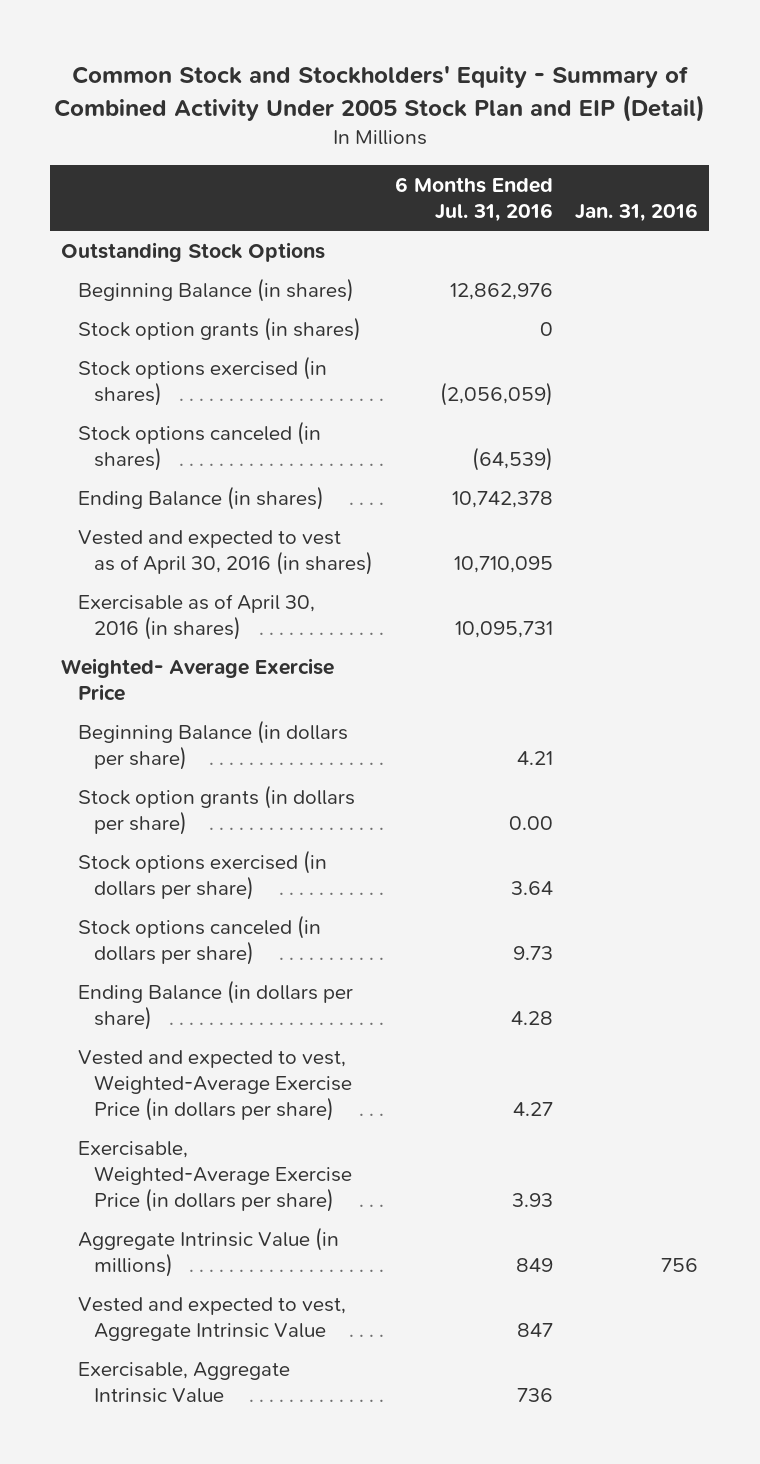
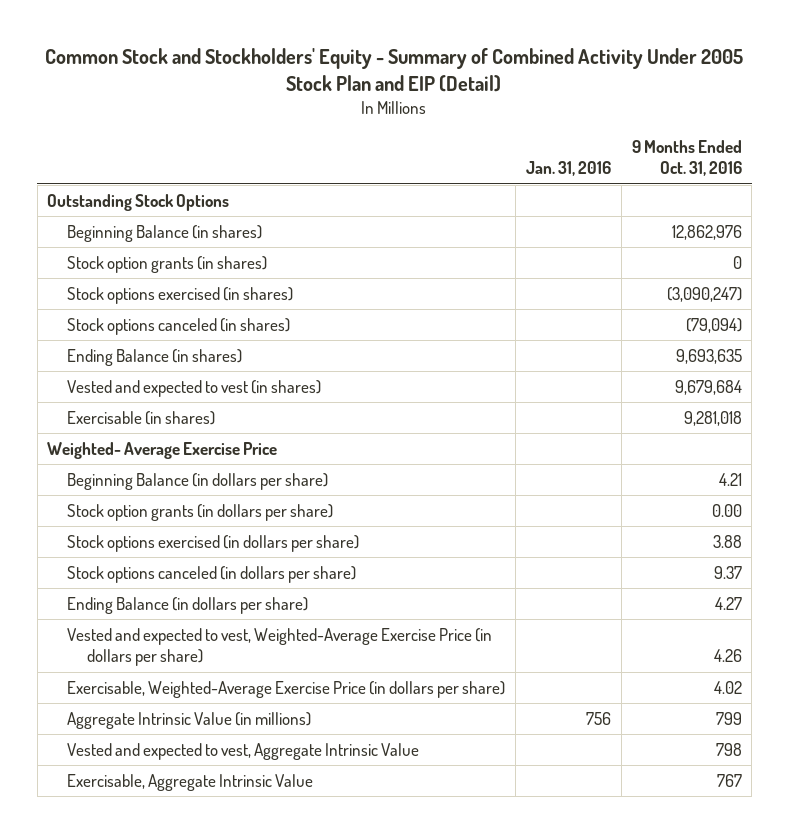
[395,176,554,222] 6 Months Ended Jul. 31, 2016 -> none
none -> [631,139,742,177] 9 Months Ended Oct. 31, 2016
[77,529,374,575] Vested and expected to vest as of April 30, 2016 (in shares) -> [67,379,322,397] Vested and expected to vest (in shares)
[77,593,315,640] Exercisable as of April 30, 2016 (in shares) -> [67,410,216,425] Exercisable (in shares)

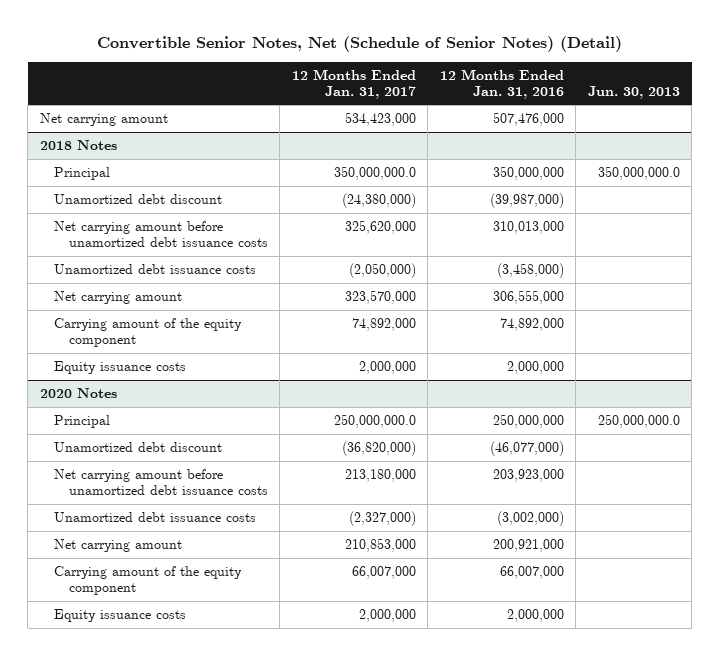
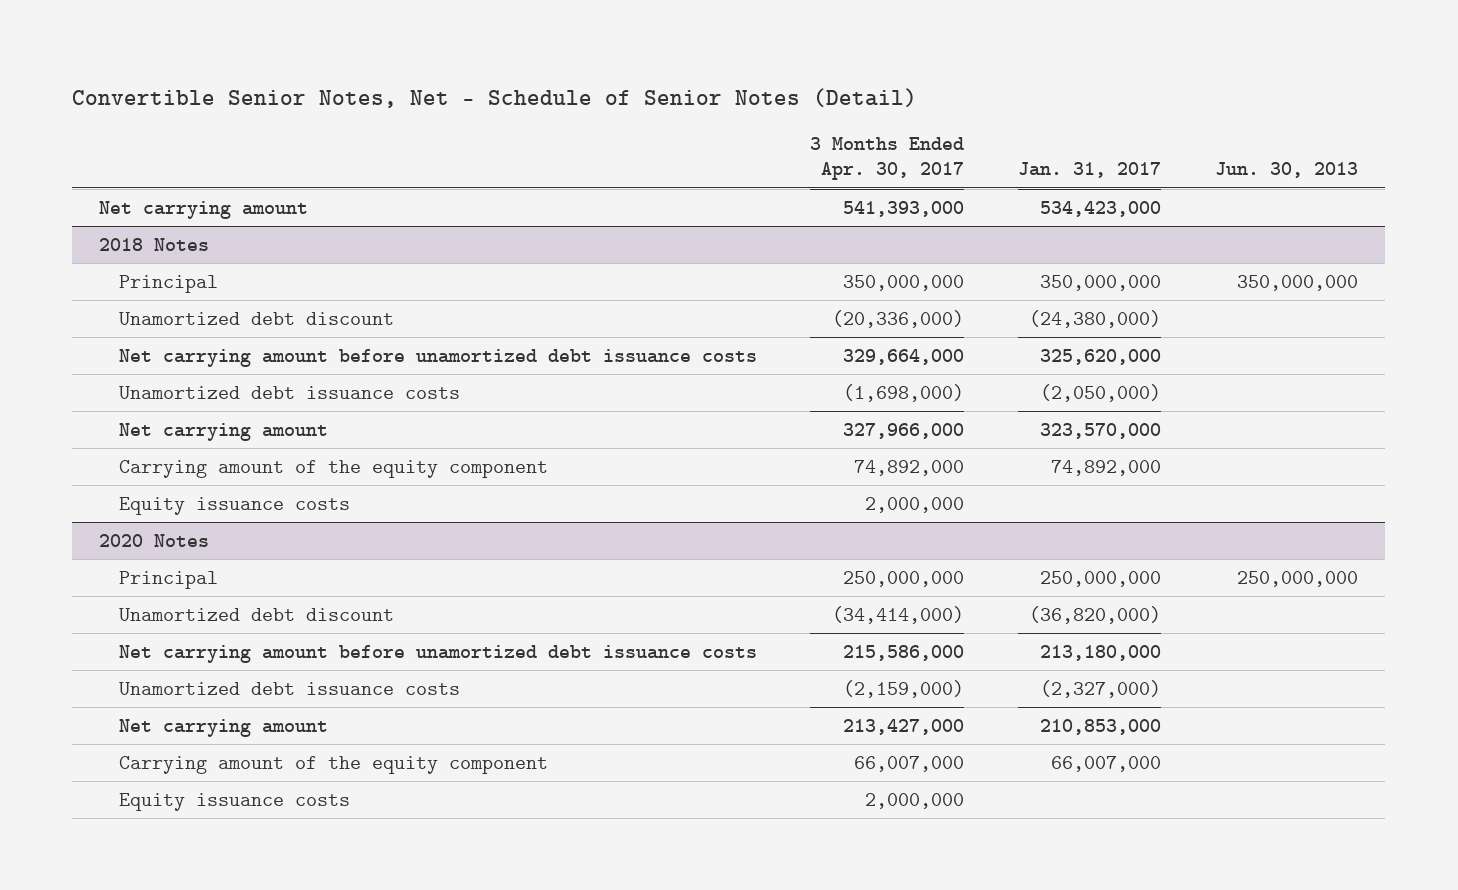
[96,36,622,53] Convertible Senior Notes, Net (Schedule of Senior Notes) (Detail) -> [72,87,918,108] Convertible Senior Notes, Net - Schedule of Senior Notes (Detail)
[291,68,416,99] 12 Months Ended Jan. 31, 2017 -> none
[439,68,564,99] 12 Months Ended Jan. 31, 2016 -> none
none -> [810,137,965,181] 3 Months Ended Apr. 30, 2017
none -> [1018,162,1162,179] Jan. 31, 2017
[597,165,680,180] 350,000,000.0 -> [1237,274,1359,291] 350,000,000
[597,413,680,428] 250,000,000.0 -> [1237,570,1359,587] 250,000,000

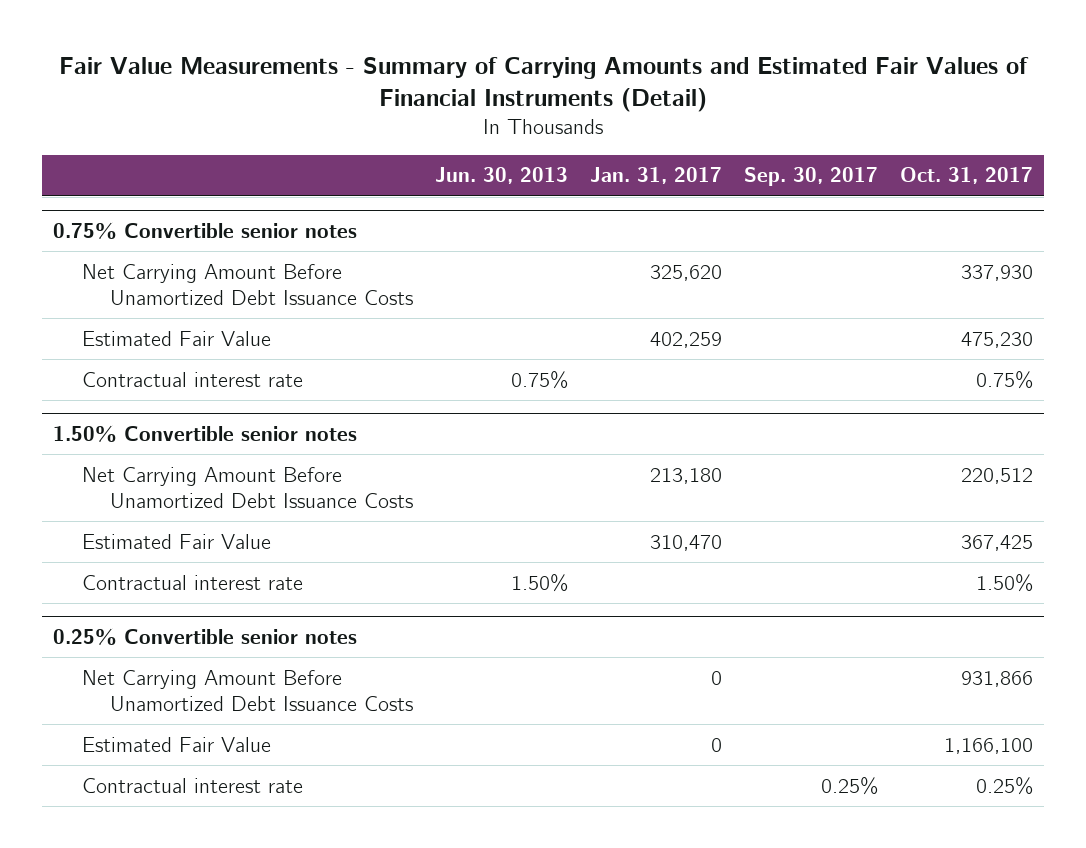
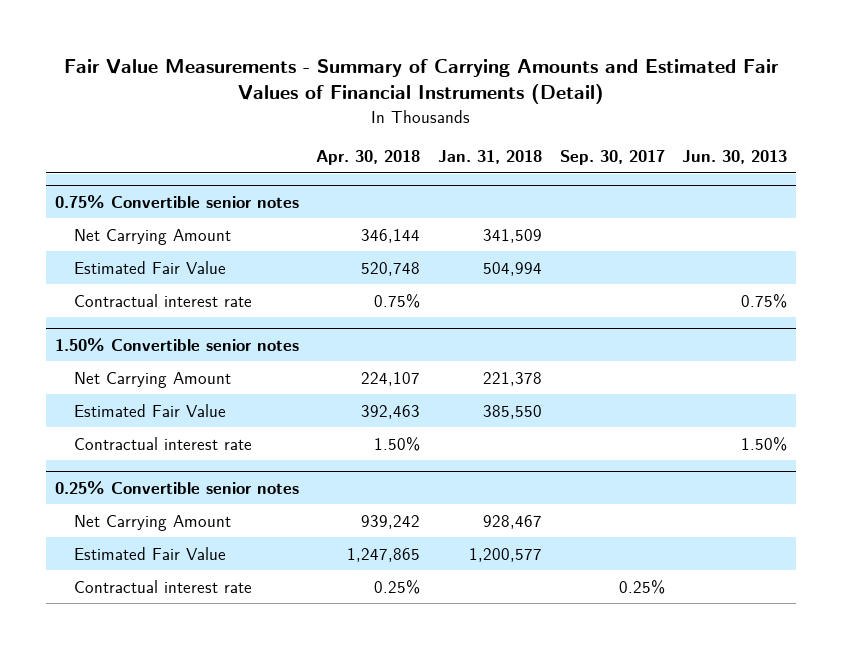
[590,167,723,185] Jan. 31, 2017 -> none
[900,167,1034,185] Oct. 31, 2017 -> none
none -> [316,150,421,166] Apr. 30, 2018
none -> [437,150,542,165] Jan. 31, 2018
[81,263,414,305] Net Carrying Amount Before Unamortized Debt Issuance Costs -> [73,228,231,245] Net Carrying Amount
[81,466,414,508] Net Carrying Amount Before Unamortized Debt Issuance Costs -> [73,371,231,388] Net Carrying Amount
[81,669,414,711] Net Carrying Amount Before Unamortized Debt Issuance Costs -> [73,514,231,531] Net Carrying Amount

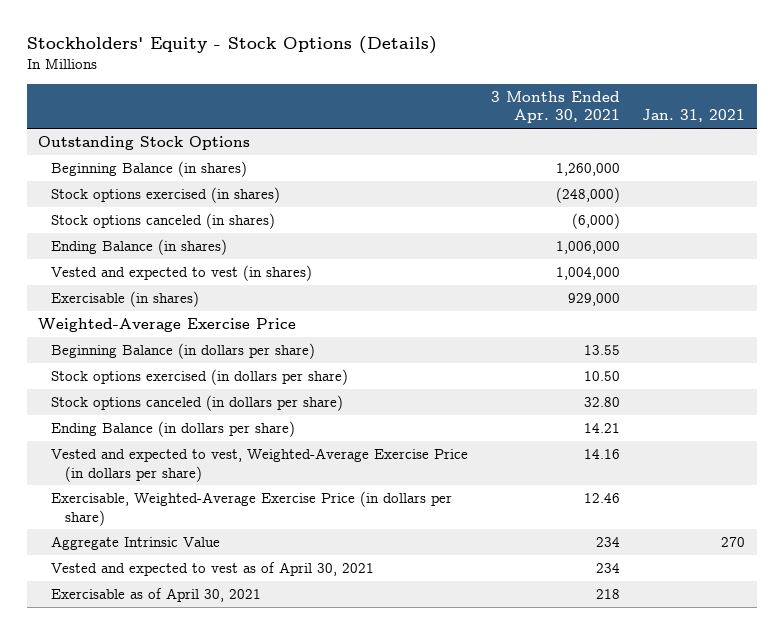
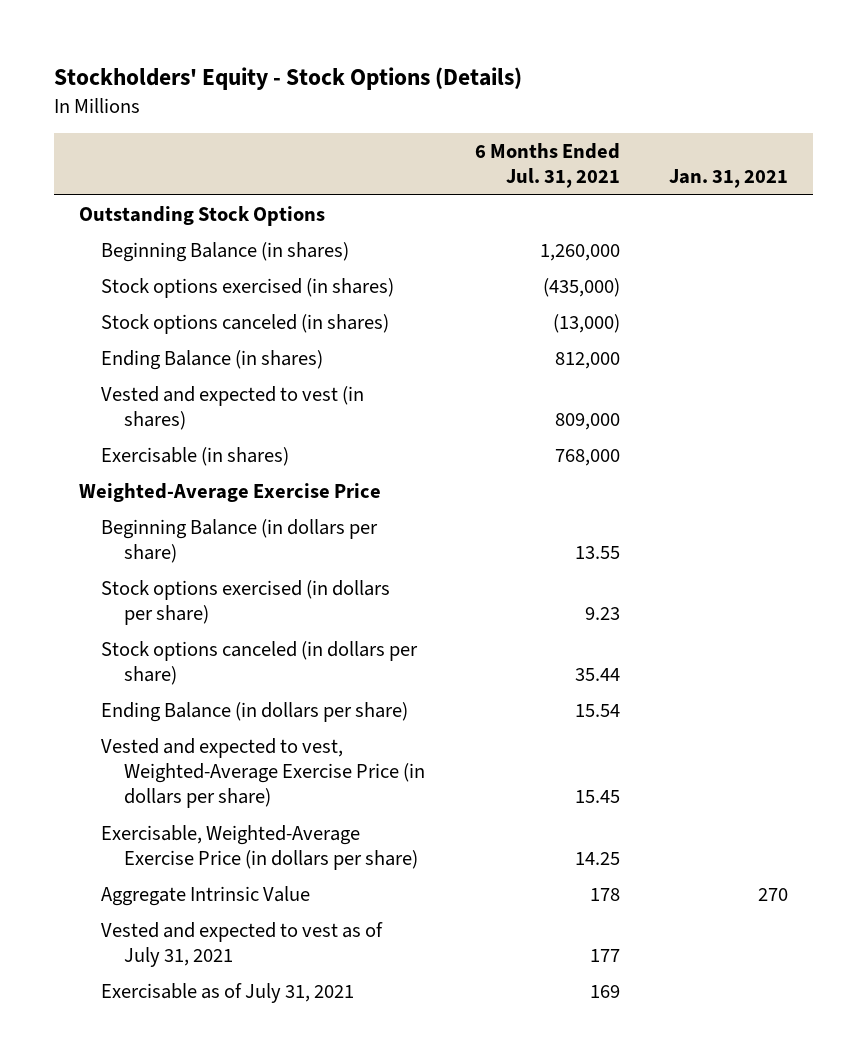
[490,90,620,124] 3 Months Ended Apr. 30, 2021 -> none
none -> [474,143,620,189] 6 Months Ended Jul. 31, 2021
[51,562,375,577] Vested and expected to vest as of April 30, 2021 -> [101,921,384,967] Vested and expected to vest as of July 31, 2021
[51,588,262,603] Exercisable as of April 30, 2021 -> [101,982,355,1003] Exercisable as of July 31, 2021

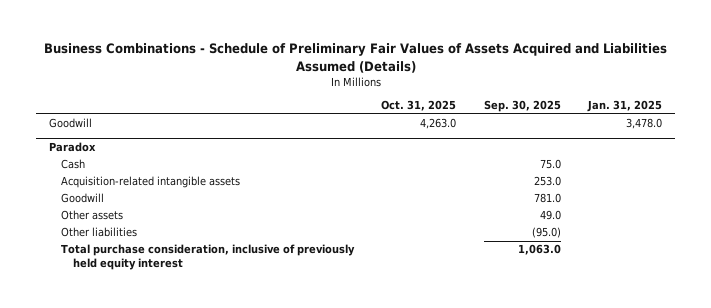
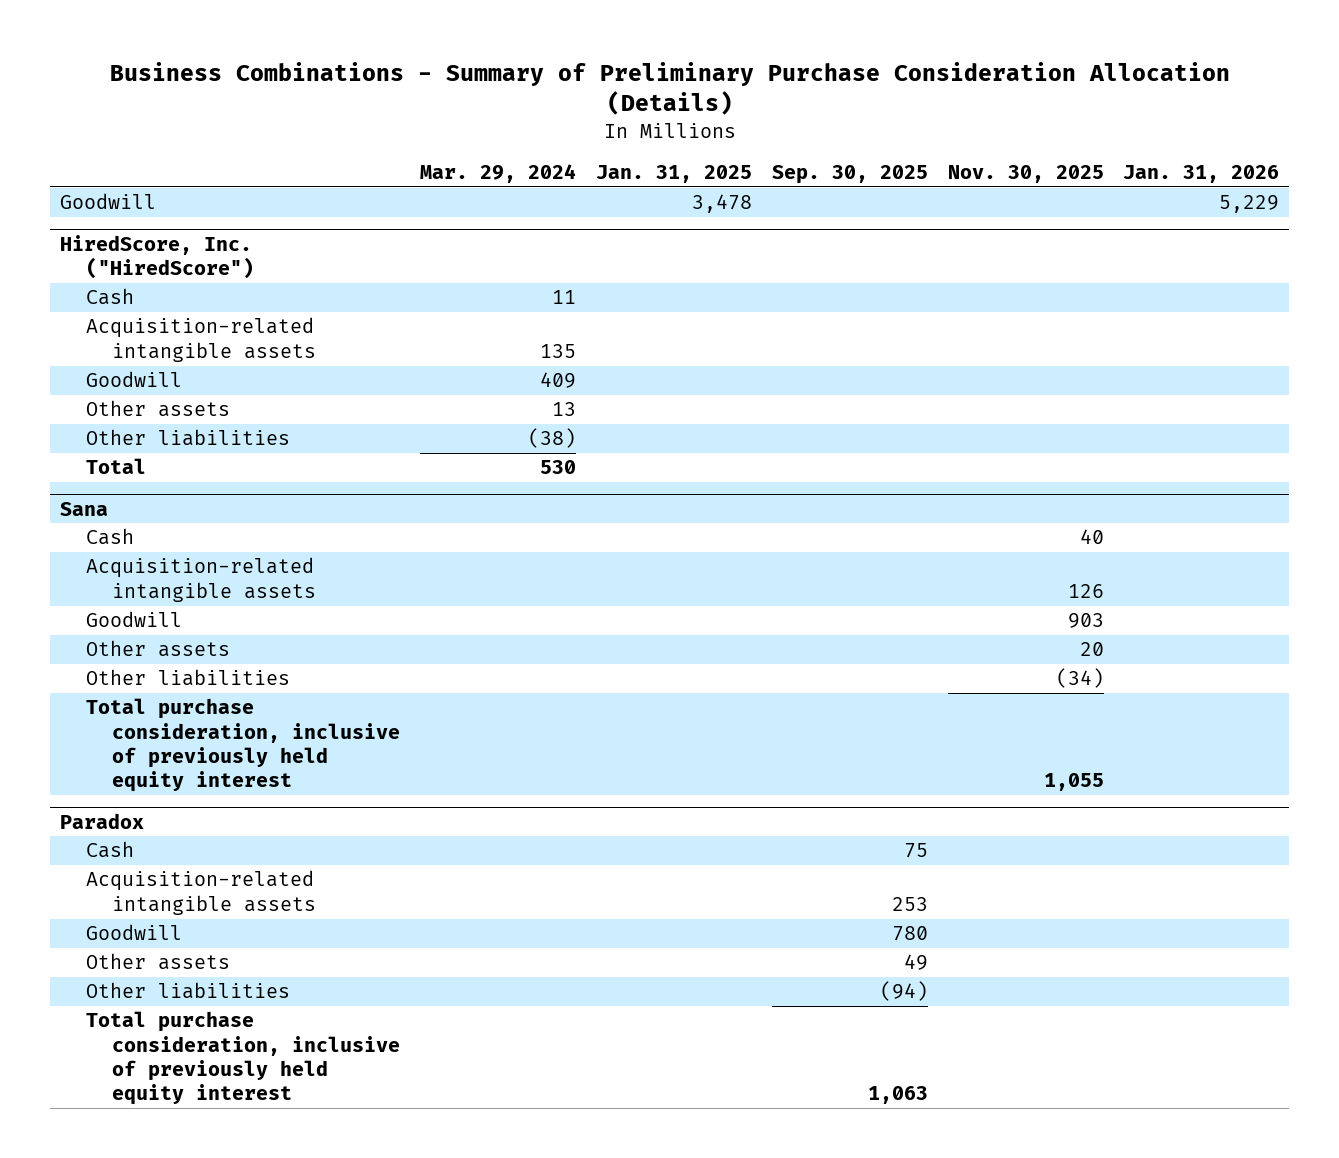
[43,43,667,73] Business Combinations - Schedule of Preliminary Fair Values of Assets Acquired and Liabilities Assumed (Details) -> [109,61,1230,116] Business Combinations - Summary of Preliminary Purchase Consideration Allocation (Details)
[381,100,457,112] Oct. 31, 2025 -> none
none -> [420,163,577,183] Mar. 29, 2024
none -> [947,164,1104,183] Nov. 30, 2025
none -> [1123,164,1280,183] Jan. 31, 2026
[625,118,662,130] 3,478.0 -> [691,194,752,214] 3,478
none -> [59,234,255,279] HiredScore, Inc. ("HiredScore")
none -> [86,288,135,306] Cash
none -> [86,317,317,362] Acquisition-related intangible assets
none -> [86,371,183,388] Goodwill
none -> [86,400,231,418] Other assets
none -> [86,429,291,447] Other liabilities
none -> [86,458,147,475] Total
none -> [59,501,108,516] Sana
none -> [86,528,135,546] Cash
none -> [86,557,317,602] Acquisition-related intangible assets
none -> [86,611,183,628] Goodwill
none -> [86,640,231,658] Other assets
none -> [86,669,291,687] Other liabilities
none -> [86,698,401,793] Total purchase consideration, inclusive of previously held equity interest
[539,159,561,170] 75.0 -> [903,843,928,859] 75
[533,176,561,187] 253.0 -> [891,896,928,911] 253
[533,193,561,204] 781.0 -> [891,926,928,942] 780
[539,210,561,221] 49.0 -> [903,954,928,971] 49
[531,227,561,239] (95.0) -> [879,981,928,1002] (94)
[517,244,561,256] 1,063.0 -> [867,1086,928,1105] 1,063

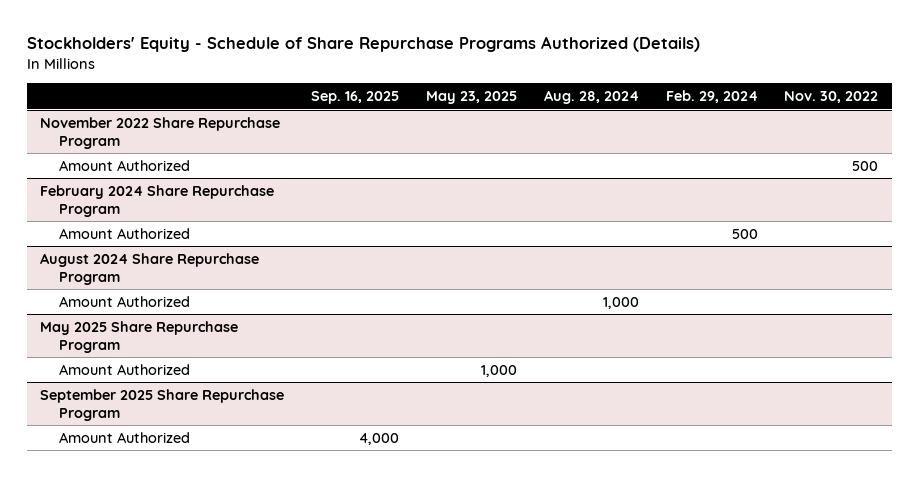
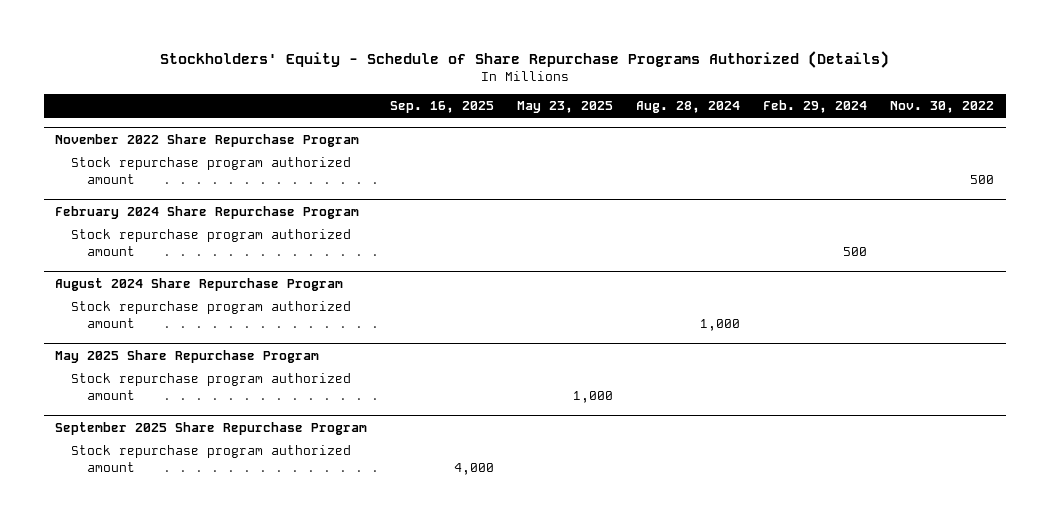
[59,159,191,171] Amount Authorized -> [71,157,352,184] Stock repurchase program authorized amount
[59,227,191,239] Amount Authorized -> [71,229,352,256] Stock repurchase program authorized amount
[59,295,191,307] Amount Authorized -> [71,301,352,328] Stock repurchase program authorized amount
[59,363,191,375] Amount Authorized -> [71,373,352,400] Stock repurchase program authorized amount
[59,431,191,443] Amount Authorized -> [71,445,352,472] Stock repurchase program authorized amount

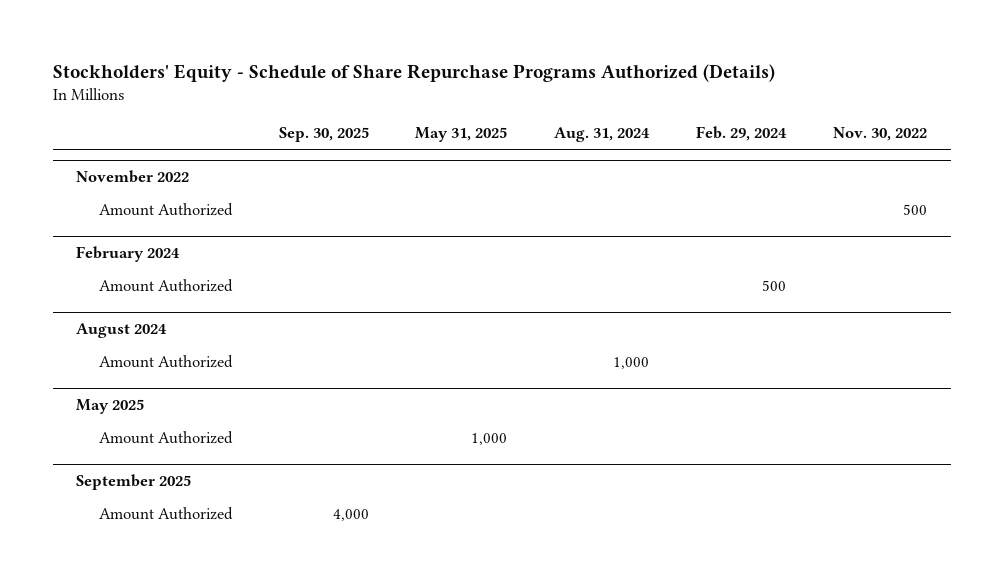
[390,101,495,114] Sep. 16, 2025 -> none
[517,101,614,114] May 23, 2025 -> none
[636,101,741,114] Aug. 28, 2024 -> none
none -> [278,127,369,143] Sep. 30, 2025
none -> [415,127,508,143] May 31, 2025
none -> [554,127,651,143] Aug. 31, 2024
[55,133,360,147] November 2022 Share Repurchase Program -> [76,170,190,184] November 2022
[71,157,352,184] Stock repurchase program authorized amount -> [98,202,233,216] Amount Authorized
[55,205,360,219] February 2024 Share Repurchase Program -> [76,246,181,263] February 2024
[71,229,352,256] Stock repurchase program authorized amount -> [98,278,233,292] Amount Authorized
[55,277,344,291] August 2024 Share Repurchase Program -> [76,323,168,339] August 2024
[71,301,352,328] Stock repurchase program authorized amount -> [98,354,233,368] Amount Authorized
[55,349,320,363] May 2025 Share Repurchase Program -> [76,399,145,415] May 2025
[71,373,352,400] Stock repurchase program authorized amount -> [98,430,233,444] Amount Authorized
[55,421,368,435] September 2025 Share Repurchase Program -> [76,474,192,491] September 2025
[71,445,352,472] Stock repurchase program authorized amount -> [98,506,233,520] Amount Authorized

